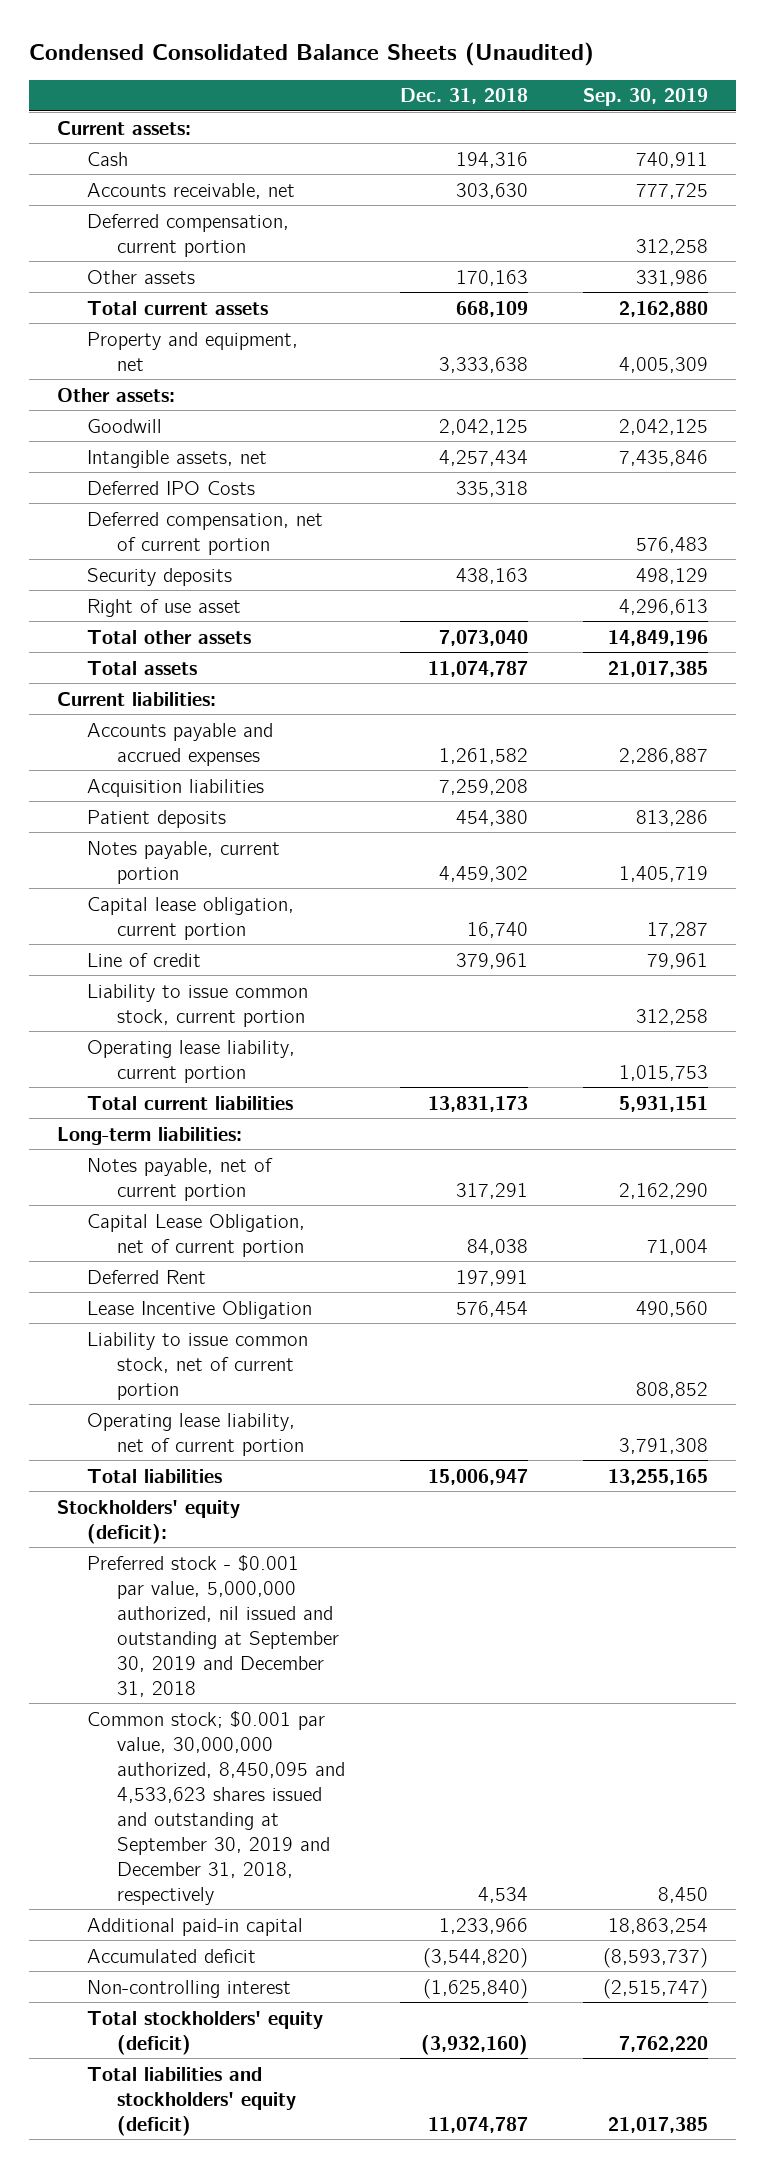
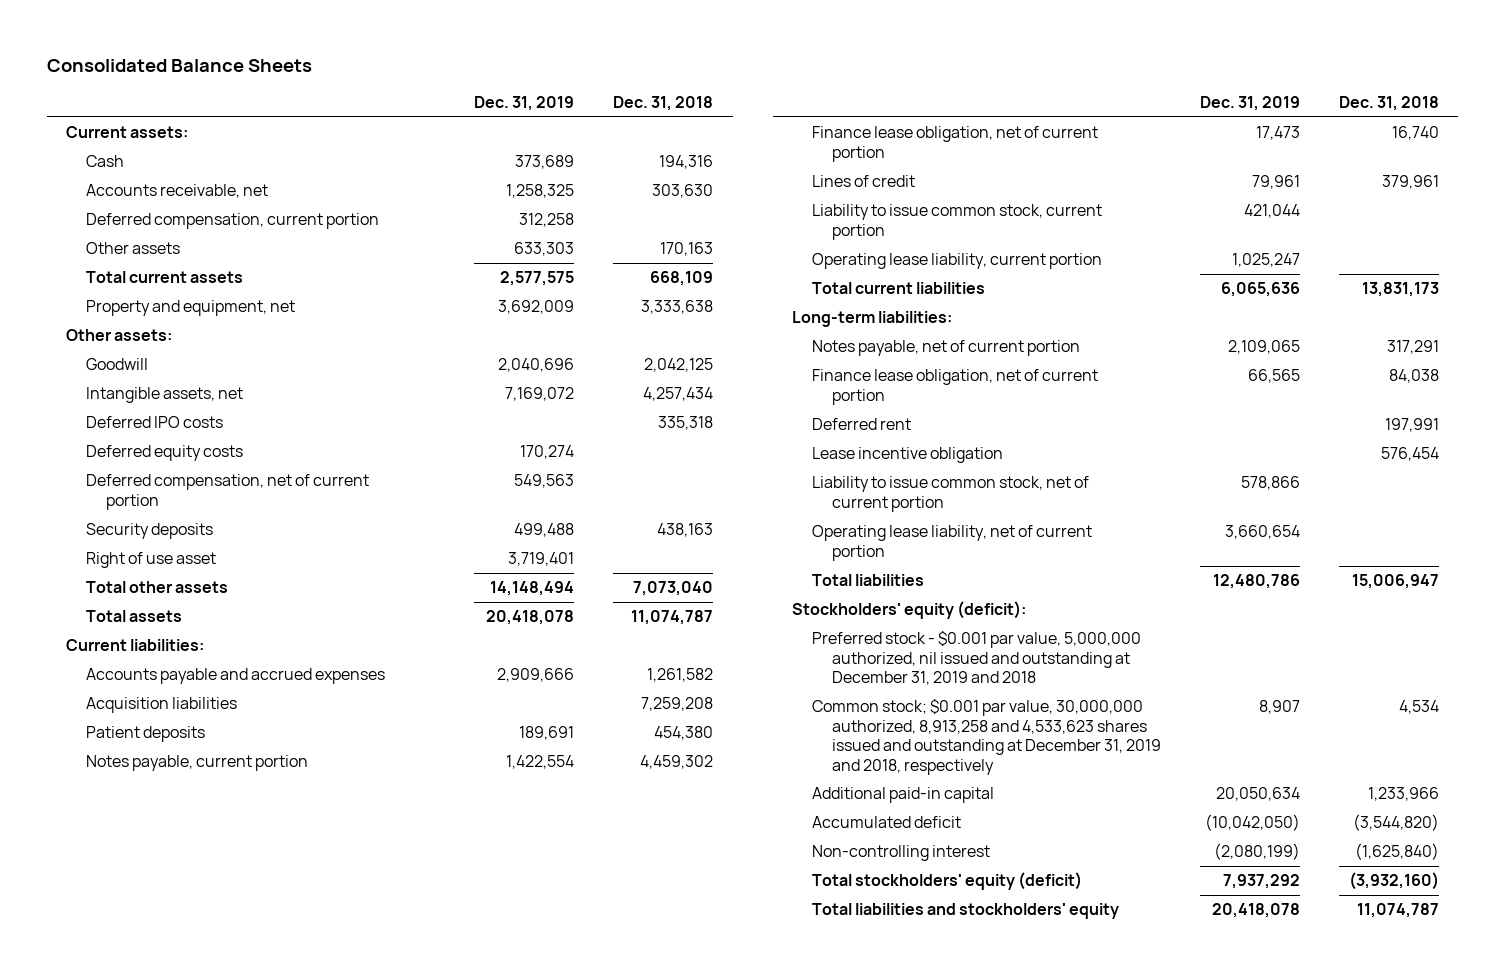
[29,41,595,66] Condensed Consolidated Balance Sheets (Unaudited) -> [46,58,312,72] Consolidated Balance Sheets
[583,88,709,107] Sep. 30, 2019 -> none
none -> [474,96,575,112] Dec. 31, 2019
[86,480,255,495] Deferred IPO Costs -> [86,416,224,429] Deferred IPO costs
none -> [86,445,244,462] Deferred equity costs
[86,896,294,940] Capital lease obligation, current portion -> [811,126,1098,162] Finance lease obligation, net of current portion
[86,952,201,967] Line of credit -> [811,175,915,188] Lines of credit
[86,1213,305,1257] Capital Lease Obligation, net of current portion -> [811,369,1098,405] Finance lease obligation, net of current portion
[86,1269,206,1284] Deferred Rent -> [811,418,911,431] Deferred rent
[86,1300,312,1319] Lease Incentive Obligation -> [811,447,1003,464] Lease incentive obligation
[86,1554,340,1697] Preferred stock - $0.001 par value, 5,000,000 authorized, nil issued and outstanding at September 30, 2019 and December 31, 2018 -> [811,631,1141,686] Preferred stock - $0.001 par value, 5,000,000 authorized, nil issued and outstanding at December 31, 2019 and 2018
[86,1710,346,1905] Common stock; $0.001 par value, 30,000,000 authorized, 8,450,095 and 4,533,623 shares issued and outstanding at September 30, 2019 and December 31, 2018, respectively -> [811,699,1161,775] Common stock; $0.001 par value, 30,000,000 authorized, 8,913,258 and 4,533,623 shares issued and outstanding at December 31, 2019 and 2018, respectively
[86,2066,297,2136] Total liabilities and stockholders' equity (deficit) -> [811,903,1119,920] Total liabilities and stockholders' equity

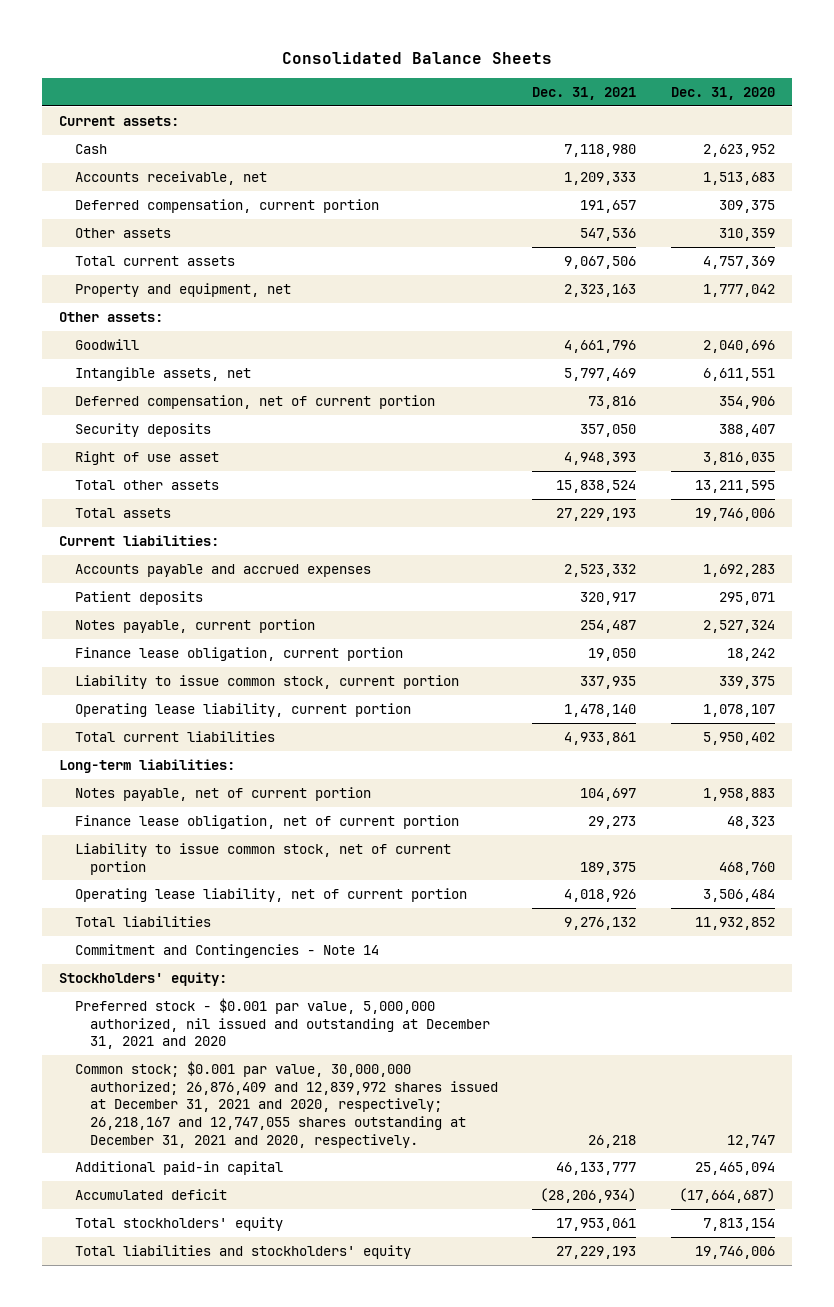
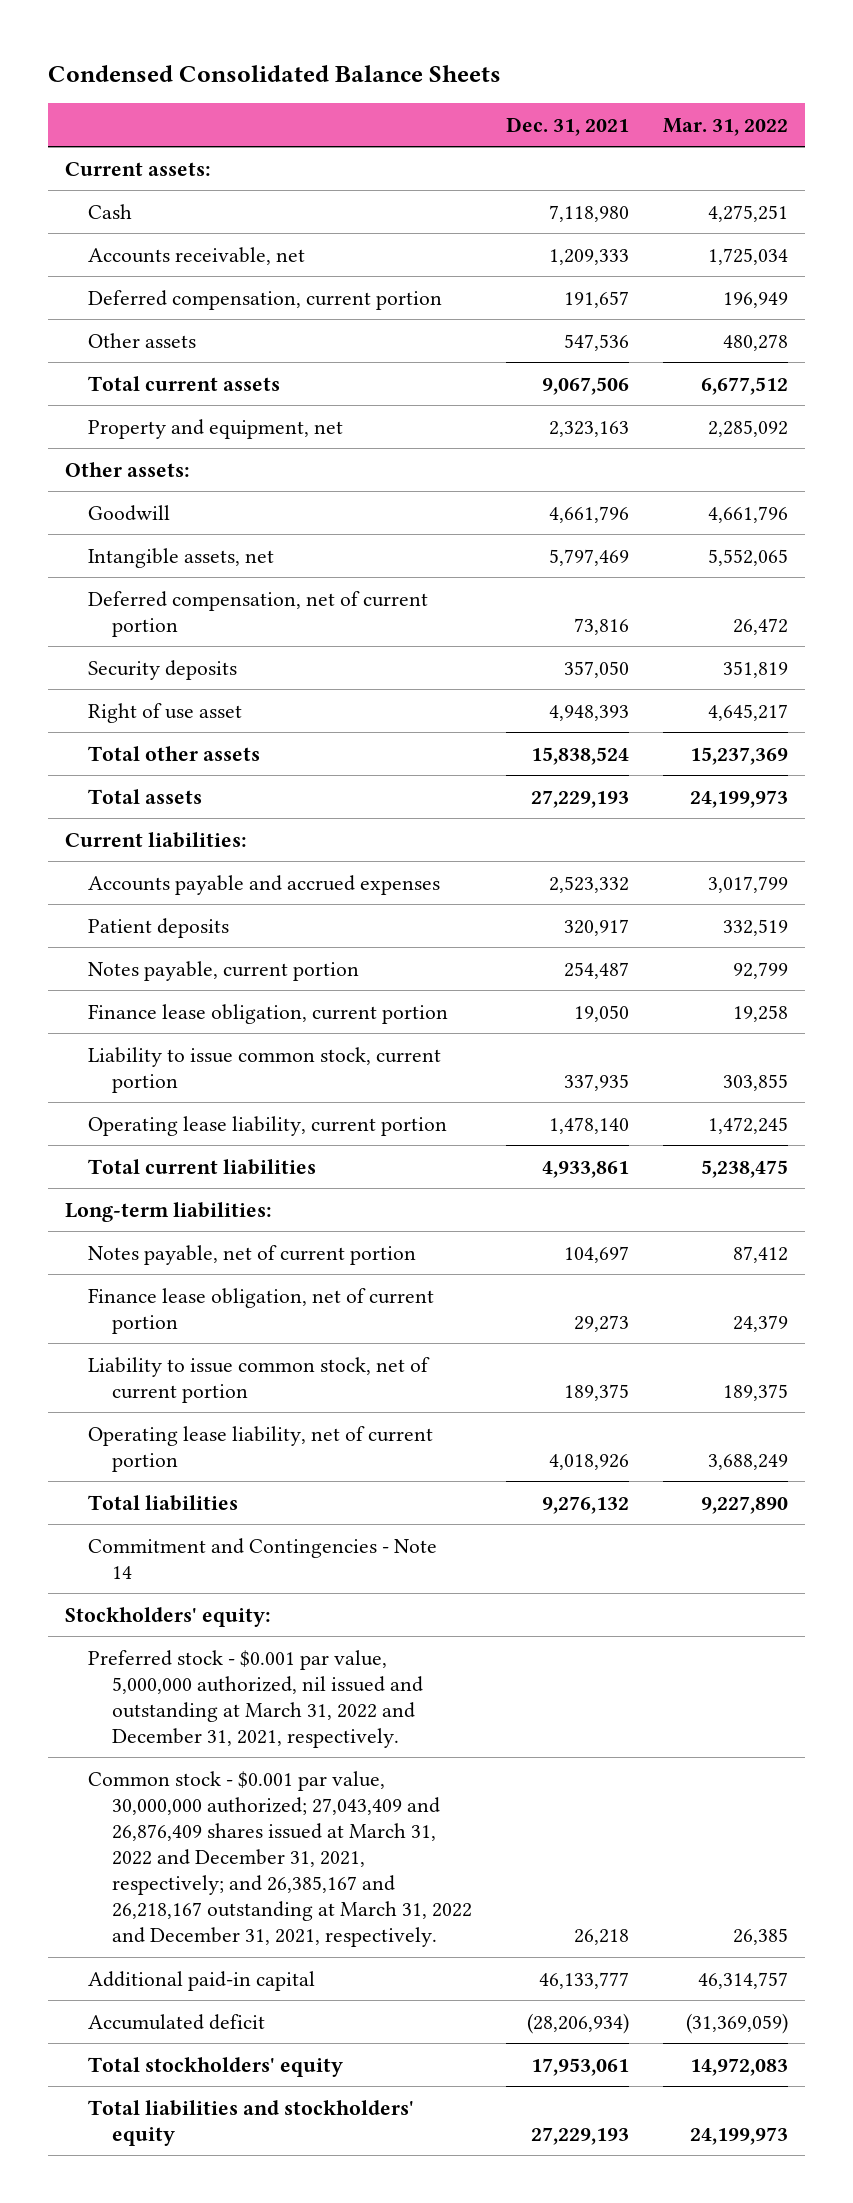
[281,52,552,65] Consolidated Balance Sheets -> [48,64,502,82] Condensed Consolidated Balance Sheets
[670,87,775,101] Dec. 31, 2020 -> none
none -> [662,117,788,136] Mar. 31, 2022
[74,998,491,1050] Preferred stock - $0.001 par value, 5,000,000 authorized, nil issued and outstanding at December 31, 2021 and 2020 -> [88,1649,423,1748] Preferred stock - $0.001 par value, 5,000,000 authorized, nil issued and outstanding at March 31, 2022 and December 31, 2021, respectively.
[74,1061,499,1148] Common stock; $0.001 par value, 30,000,000 authorized; 26,876,409 and 12,839,972 shares issued at December 31, 2021 and 2020, respectively; 26,218,167 and 12,747,055 shares outstanding at December 31, 2021 and 2020, respectively. -> [88,1770,472,1948] Common stock - $0.001 par value, 30,000,000 authorized; 27,043,409 and 26,876,409 shares issued at March 31, 2022 and December 31, 2021, respectively; and 26,385,167 and 26,218,167 outstanding at March 31, 2022 and December 31, 2021, respectively.

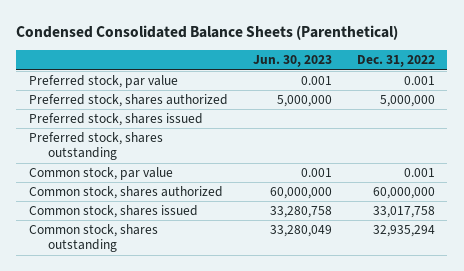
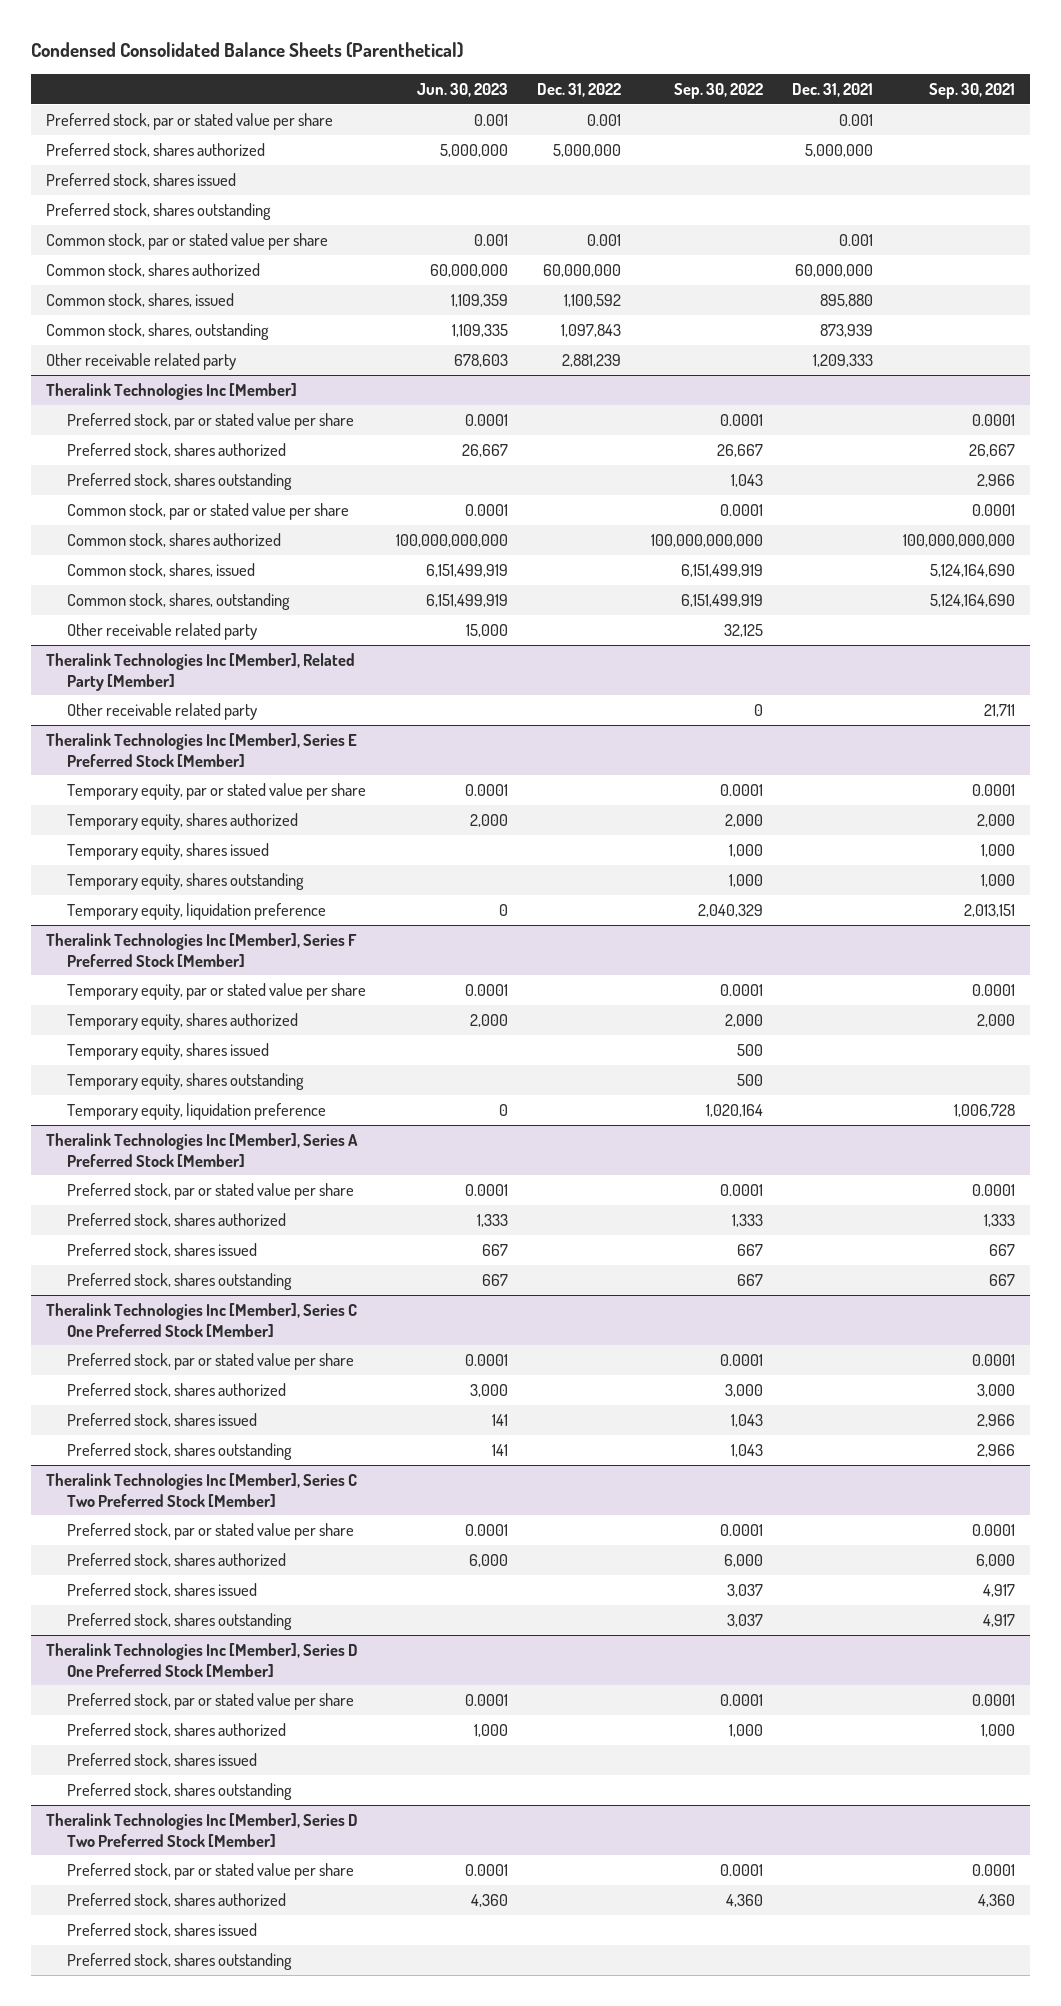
none -> [673,82,763,99] Sep. 30, 2022
none -> [792,82,874,97] Dec. 31, 2021
none -> [928,82,1015,99] Sep. 30, 2021
[28,74,178,88] Preferred stock, par value -> [46,112,334,130] Preferred stock, par or stated value per share
[28,166,173,180] Common stock, par value -> [46,232,329,250] Common stock, par or stated value per share
[28,204,198,218] Common stock, shares issued -> [46,292,235,307] Common stock, shares, issued
[269,205,332,218] 33,280,758 -> [450,293,508,307] 1,109,359
[372,205,435,218] 33,017,758 -> [564,293,622,307] 1,100,592
[28,223,158,253] Common stock, shares outstanding -> [46,322,270,340] Common stock, shares, outstanding
[269,224,332,237] 33,280,049 -> [451,323,508,337] 1,109,335
[372,224,435,237] 32,935,294 -> [561,323,622,337] 1,097,843
none -> [46,352,237,370] Other receivable related party
none -> [46,382,298,400] Theralink Technologies Inc [Member]
none -> [67,412,355,430] Preferred stock, par or stated value per share
none -> [67,442,287,457] Preferred stock, shares authorized
none -> [67,472,293,490] Preferred stock, shares outstanding
none -> [67,502,350,520] Common stock, par or stated value per share
none -> [67,532,282,547] Common stock, shares authorized
none -> [67,562,256,577] Common stock, shares, issued
none -> [67,592,291,610] Common stock, shares, outstanding
none -> [67,622,258,640] Other receivable related party
none -> [46,652,356,691] Theralink Technologies Inc [Member], Related Party [Member]
none -> [67,702,258,720] Other receivable related party
none -> [46,732,358,767] Theralink Technologies Inc [Member], Series E Preferred Stock [Member]
none -> [67,782,367,800] Temporary equity, par or stated value per share
none -> [67,812,299,830] Temporary equity, shares authorized
none -> [67,842,270,860] Temporary equity, shares issued
none -> [67,872,305,890] Temporary equity, shares outstanding
none -> [67,902,327,920] Temporary equity, liquidation preference
none -> [46,932,358,967] Theralink Technologies Inc [Member], Series F Preferred Stock [Member]
none -> [67,982,367,1000] Temporary equity, par or stated value per share
none -> [67,1012,299,1030] Temporary equity, shares authorized
none -> [67,1042,270,1060] Temporary equity, shares issued
none -> [67,1072,305,1090] Temporary equity, shares outstanding
none -> [67,1102,327,1120] Temporary equity, liquidation preference
none -> [46,1132,359,1167] Theralink Technologies Inc [Member], Series A Preferred Stock [Member]
none -> [67,1182,355,1200] Preferred stock, par or stated value per share
none -> [67,1212,287,1227] Preferred stock, shares authorized
none -> [67,1242,258,1257] Preferred stock, shares issued
none -> [67,1272,293,1290] Preferred stock, shares outstanding
none -> [46,1302,358,1337] Theralink Technologies Inc [Member], Series C One Preferred Stock [Member]
none -> [67,1352,355,1370] Preferred stock, par or stated value per share
none -> [67,1382,287,1397] Preferred stock, shares authorized
none -> [67,1412,258,1427] Preferred stock, shares issued
none -> [67,1442,293,1460] Preferred stock, shares outstanding
none -> [46,1472,358,1507] Theralink Technologies Inc [Member], Series C Two Preferred Stock [Member]
none -> [67,1522,355,1540] Preferred stock, par or stated value per share
none -> [67,1552,287,1567] Preferred stock, shares authorized
none -> [67,1582,258,1597] Preferred stock, shares issued
none -> [67,1612,293,1630] Preferred stock, shares outstanding
none -> [46,1642,359,1677] Theralink Technologies Inc [Member], Series D One Preferred Stock [Member]
none -> [67,1692,355,1710] Preferred stock, par or stated value per share
none -> [67,1722,287,1737] Preferred stock, shares authorized
none -> [67,1752,258,1767] Preferred stock, shares issued
none -> [67,1782,293,1800] Preferred stock, shares outstanding
none -> [46,1812,359,1847] Theralink Technologies Inc [Member], Series D Two Preferred Stock [Member]
none -> [67,1862,355,1880] Preferred stock, par or stated value per share
none -> [67,1892,287,1907] Preferred stock, shares authorized
none -> [67,1922,258,1937] Preferred stock, shares issued
none -> [67,1952,293,1970] Preferred stock, shares outstanding

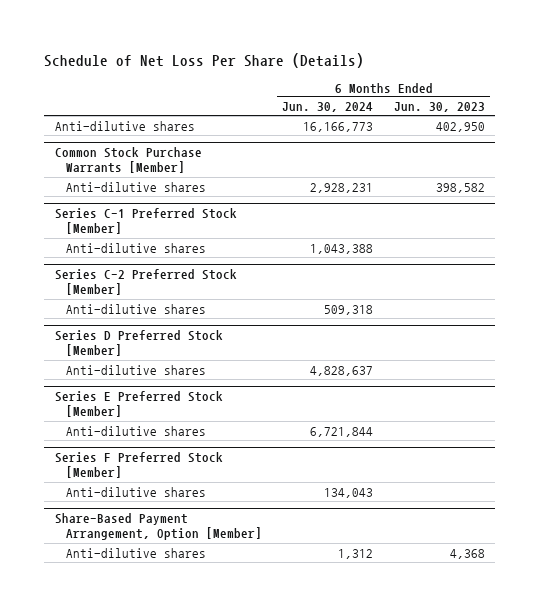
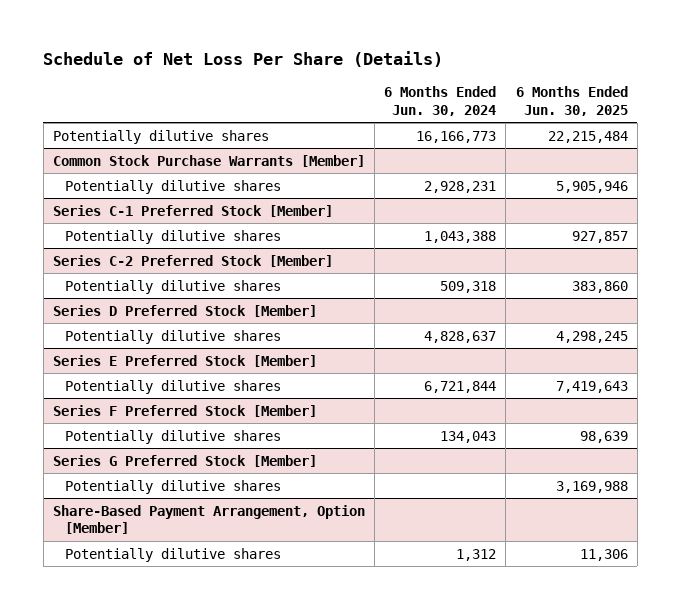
[393,102,485,113] Jun. 30, 2023 -> none
none -> [515,86,628,117] 6 Months Ended Jun. 30, 2025
[54,120,195,131] Anti-dilutive shares -> [52,129,269,144] Potentially dilutive shares
[66,181,207,192] Anti-dilutive shares -> [64,179,281,194] Potentially dilutive shares
[66,242,207,253] Anti-dilutive shares -> [64,229,281,244] Potentially dilutive shares
[66,303,207,314] Anti-dilutive shares -> [64,279,281,294] Potentially dilutive shares
[66,364,207,375] Anti-dilutive shares -> [64,329,281,344] Potentially dilutive shares
[66,425,207,436] Anti-dilutive shares -> [64,379,281,394] Potentially dilutive shares
[66,486,207,497] Anti-dilutive shares -> [64,429,281,444] Potentially dilutive shares
none -> [52,454,317,467] Series G Preferred Stock [Member]
none -> [64,479,281,494] Potentially dilutive shares
[66,547,207,558] Anti-dilutive shares -> [64,547,281,562] Potentially dilutive shares

